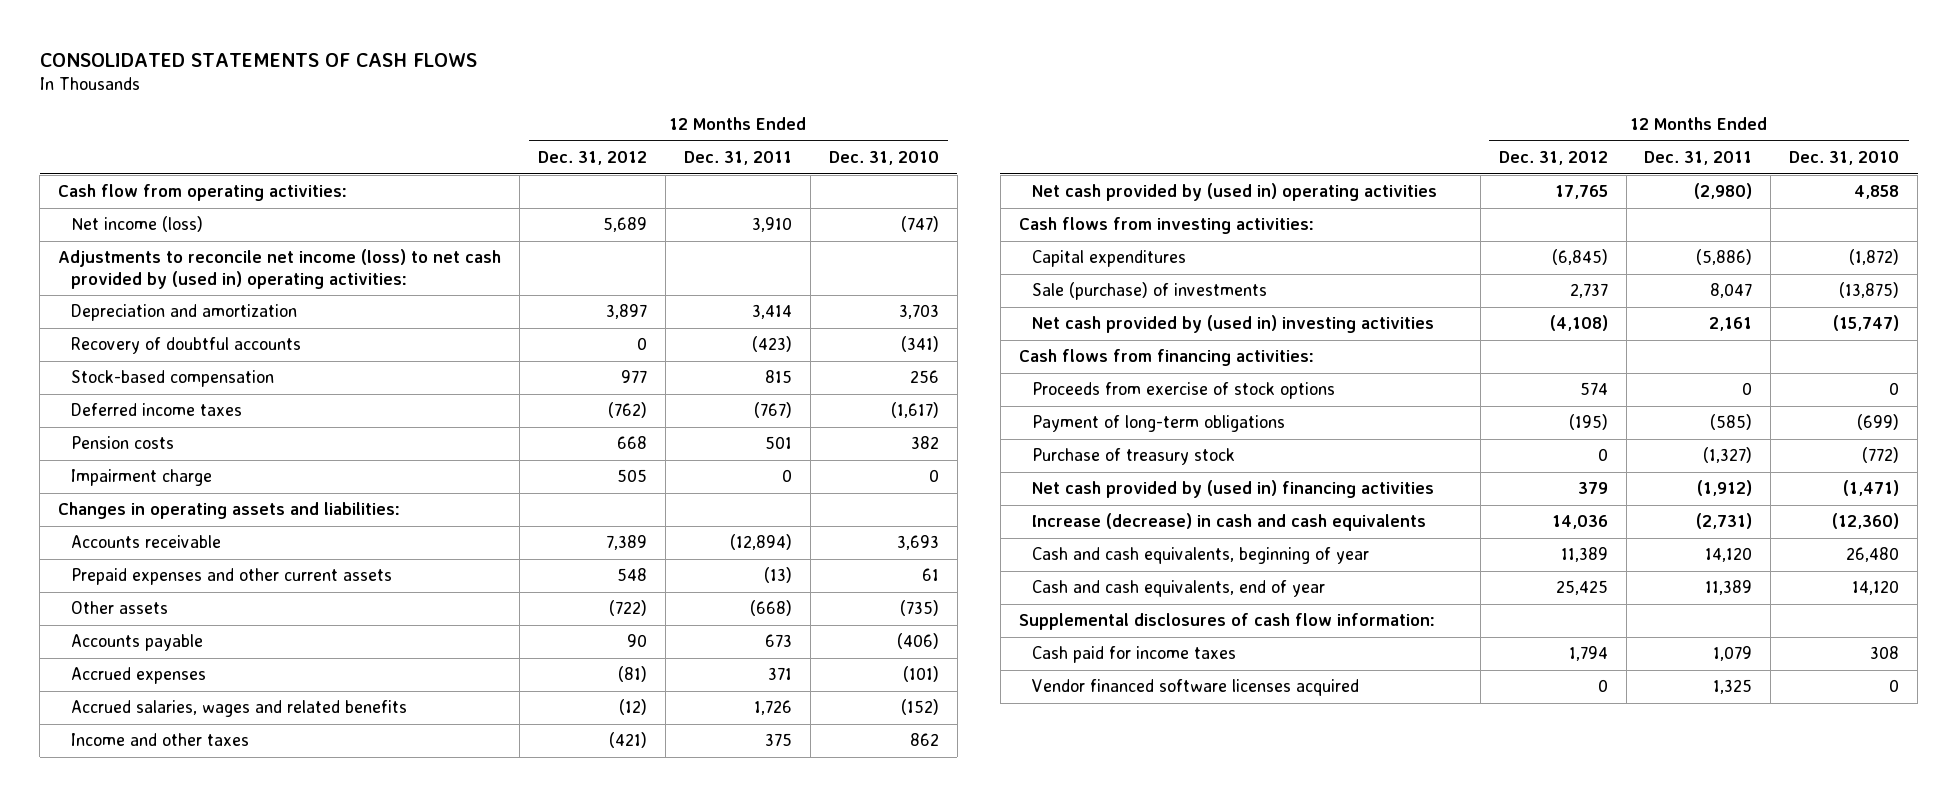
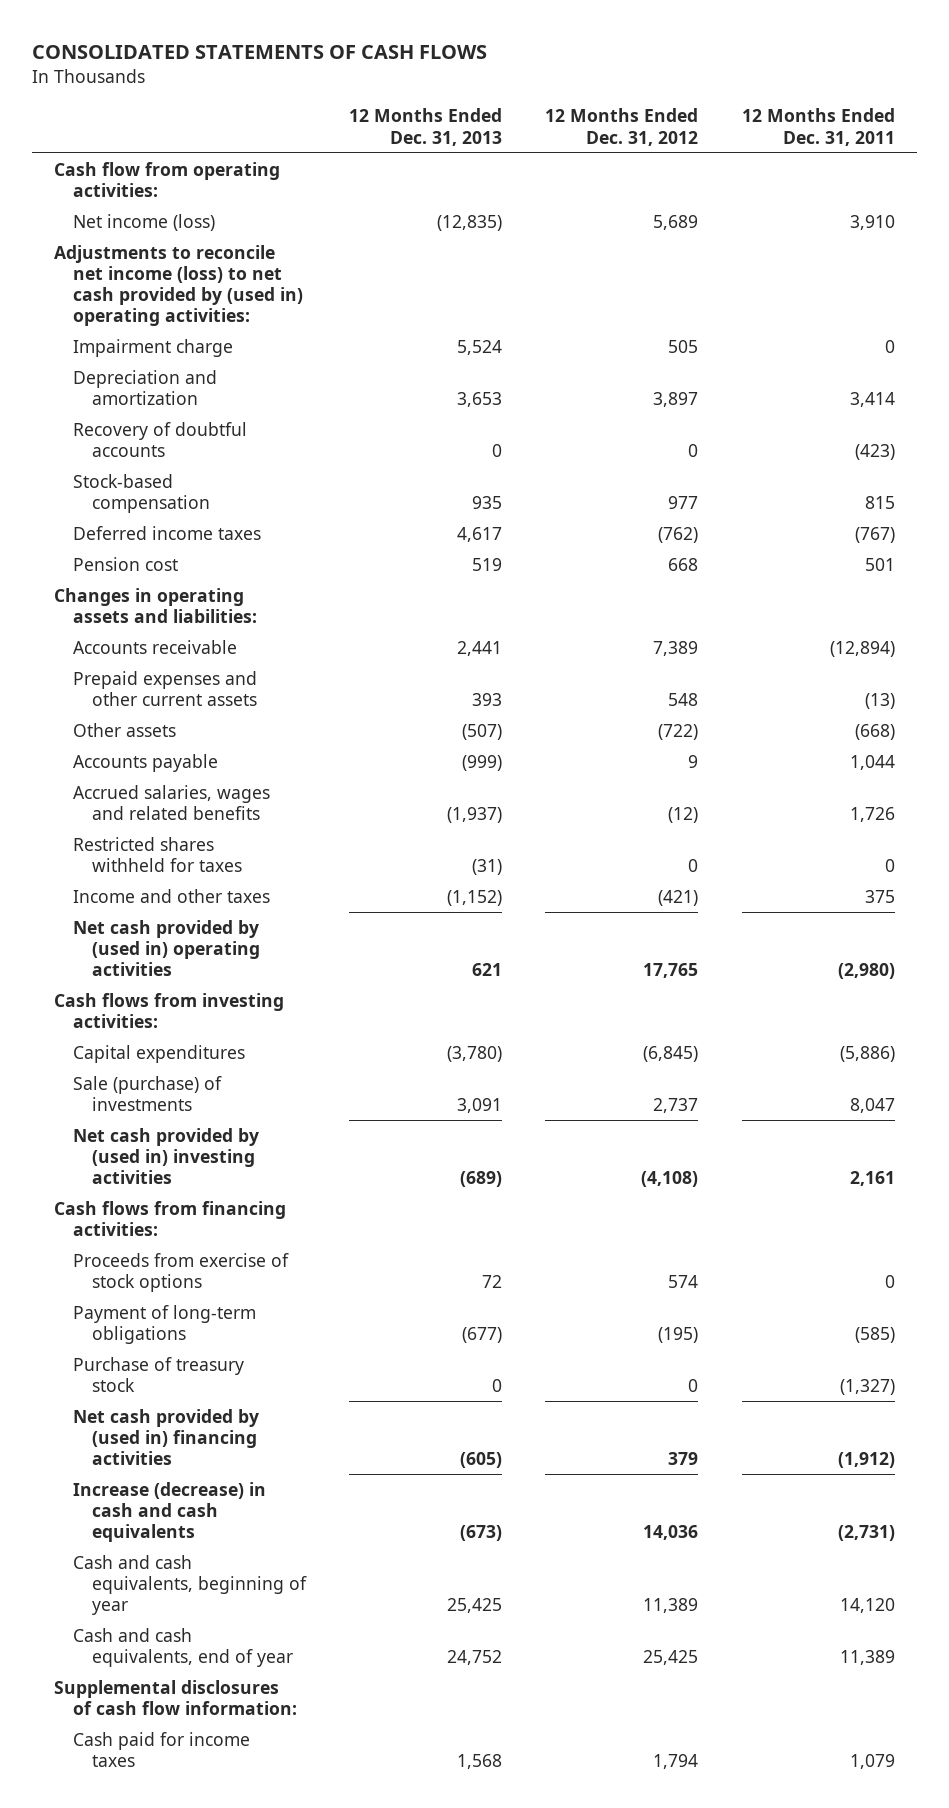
[828,150,939,165] Dec. 31, 2010 -> none
none -> [349,108,503,146] 12 Months Ended Dec. 31, 2013
[71,469,213,487] Impairment charge -> [72,338,233,357] Impairment charge
[71,436,175,450] Pension costs -> [72,556,178,571] Pension cost
[71,667,207,685] Accrued expenses -> none
[627,634,648,648] 90 -> [688,754,699,768] 9
[764,634,792,648] 673 -> [849,754,895,770] 1,044
none -> [72,836,242,872] Restricted shares withheld for taxes
[1032,679,1360,697] Vendor financed software licenses acquired -> none

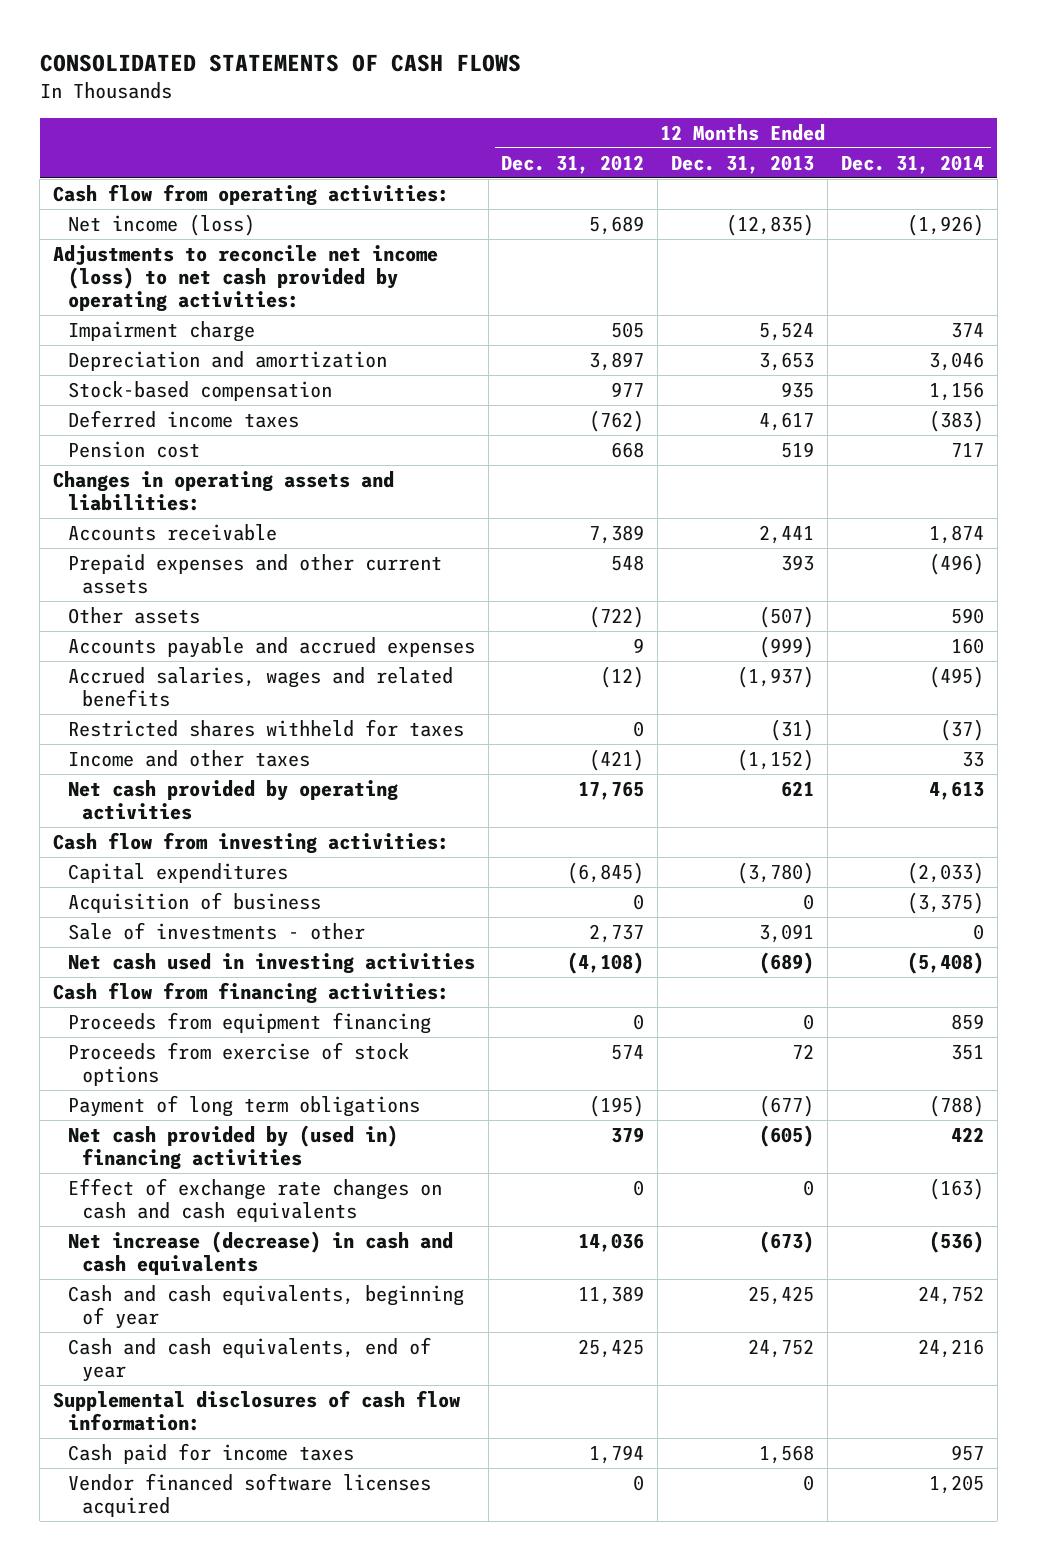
[741,108,895,146] 12 Months Ended Dec. 31, 2011 -> none
none -> [840,154,984,174] Dec. 31, 2014
[53,244,303,327] Adjustments to reconcile net income (loss) to net cash provided by (used in) operating activities: -> [53,245,439,313] Adjustments to reconcile net income (loss) to net cash provided by operating activities:
[72,421,247,457] Recovery of doubtful accounts -> none
[72,753,218,772] Accounts payable -> [67,637,475,659] Accounts payable and accrued expenses
[72,919,260,977] Net cash provided by (used in) operating activities -> [67,780,398,821] Net cash provided by operating activities
[53,992,284,1028] Cash flows from investing activities: -> [53,832,450,855] Cash flow from investing activities:
none -> [67,892,321,914] Acquisition of business
[72,1075,222,1111] Sale (purchase) of investments -> [67,922,365,941] Sale of investments - other
[72,1127,259,1185] Net cash provided by (used in) investing activities -> [67,953,475,975] Net cash used in investing activities
[53,1200,286,1236] Cash flows from financing activities: -> [53,982,450,1005] Cash flow from financing activities:
none -> [67,1012,431,1035] Proceeds from equipment financing
[72,1356,244,1392] Purchase of treasury stock -> none
[72,1304,256,1344] Payment of long-term obligations -> [67,1095,420,1118] Payment of long term obligations
none -> [67,1178,442,1223] Effect of exchange rate changes on cash and cash equivalents
[72,1481,266,1543] Increase (decrease) in cash and cash equivalents -> [67,1231,453,1276] Net increase (decrease) in cash and cash equivalents
none -> [67,1473,431,1518] Vendor financed software licenses acquired

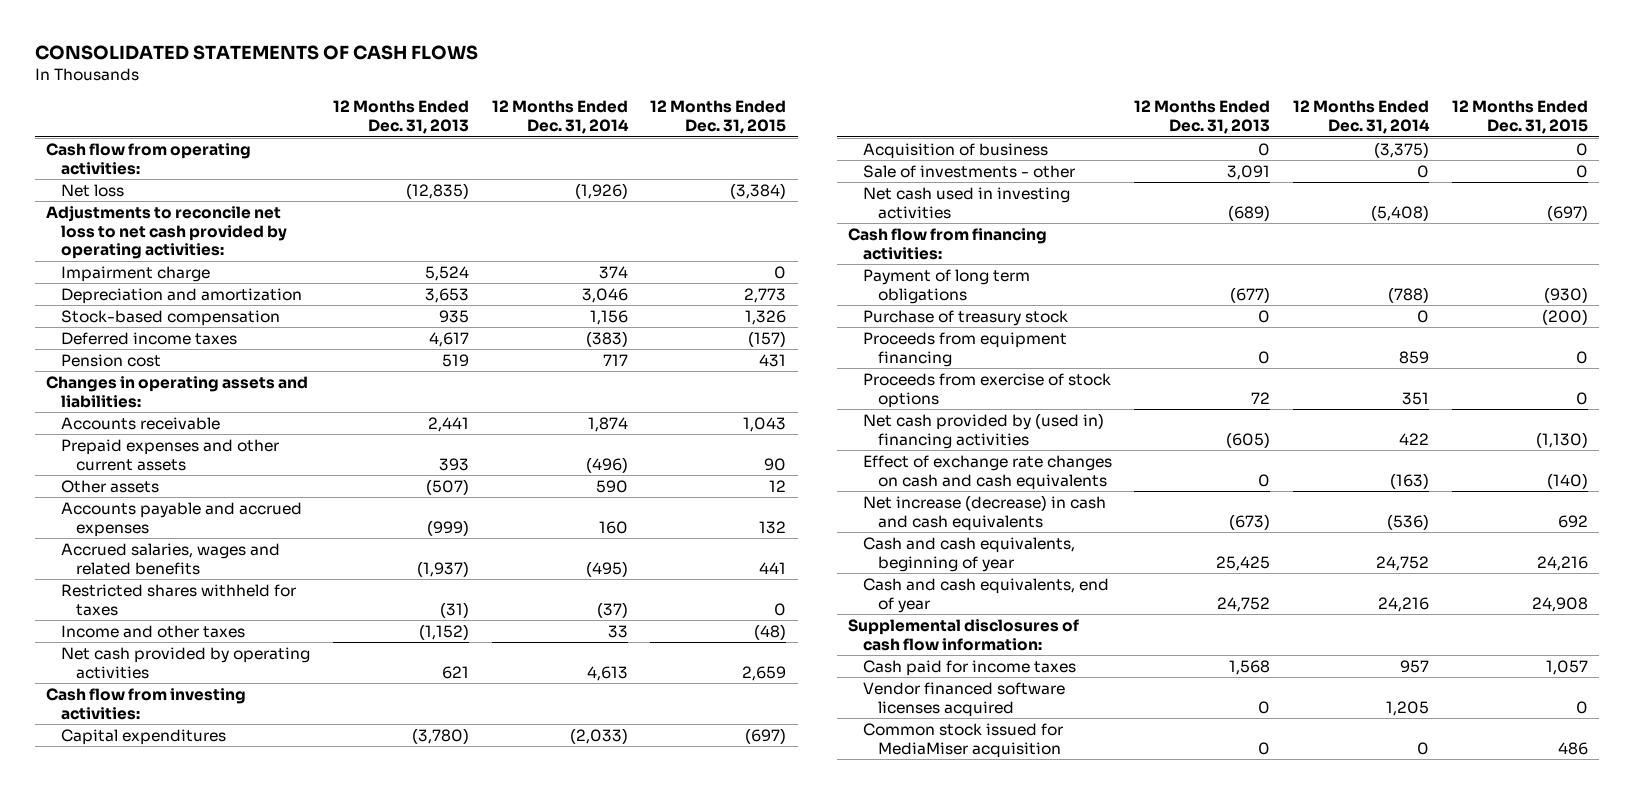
[501,154,645,174] Dec. 31, 2012 -> none
none -> [650,100,787,134] 12 Months Ended Dec. 31, 2015
[67,214,255,237] Net income (loss) -> [61,183,125,197] Net loss
[53,245,439,313] Adjustments to reconcile net income (loss) to net cash provided by operating activities: -> [46,205,288,260] Adjustments to reconcile net loss to net cash provided by operating activities:
[67,1095,420,1118] Payment of long term obligations -> [862,268,1030,304] Payment of long term obligations
none -> [862,309,1068,326] Purchase of treasury stock
none -> [862,722,1063,758] Common stock issued for MediaMiser acquisition

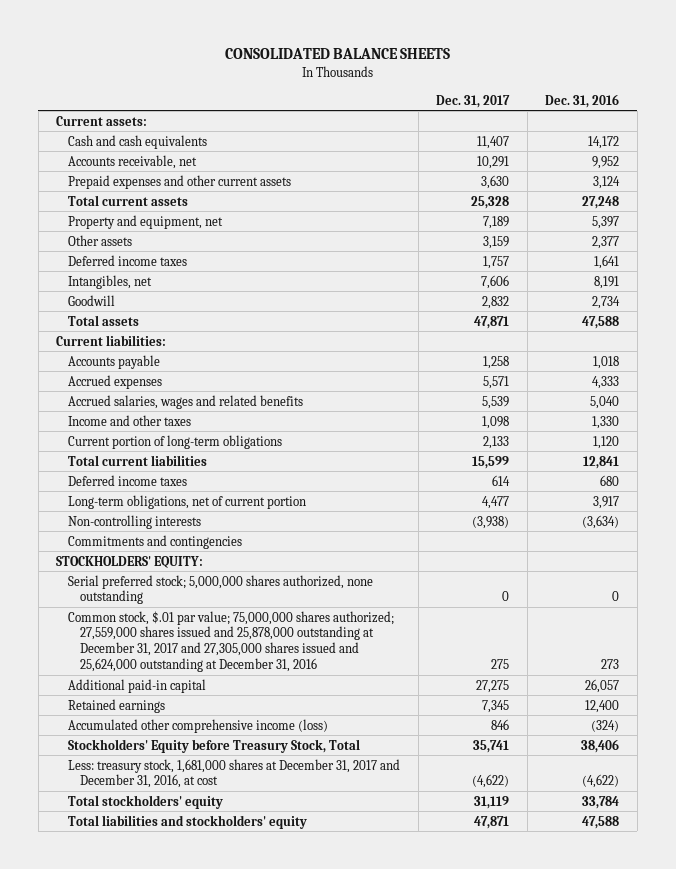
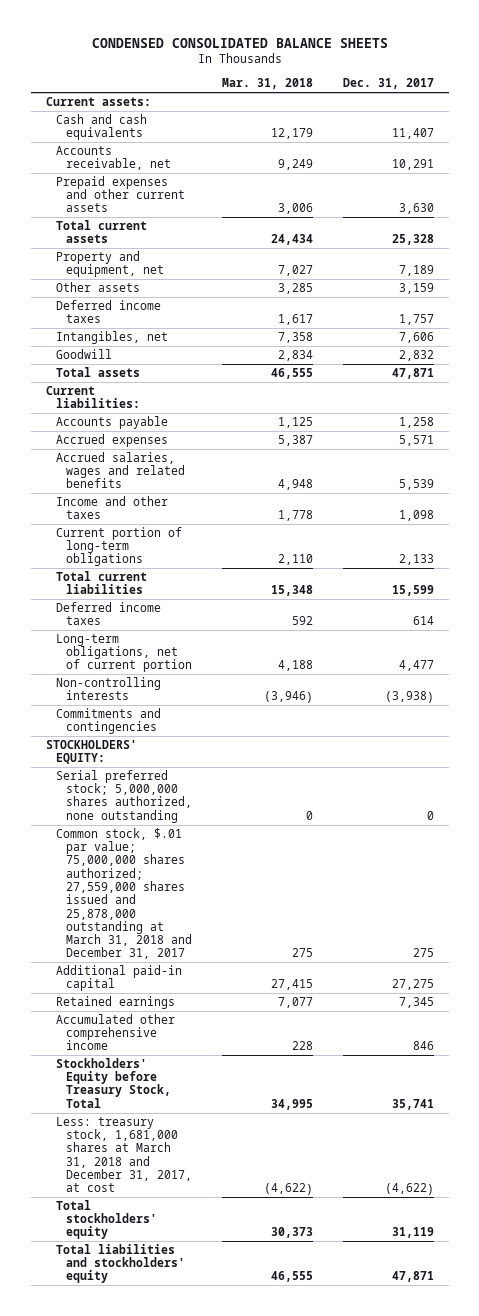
[224,47,450,59] CONSOLIDATED BALANCE SHEETS -> [91,38,388,49] CONDENSED CONSOLIDATED BALANCE SHEETS
[545,93,620,108] Dec. 31, 2016 -> none
none -> [221,78,313,90] Mar. 31, 2018
[68,610,395,673] Common stock, $.01 par value; 75,000,000 shares authorized; 27,559,000 shares issued and 25,878,000 outstanding at December 31, 2017 and 27,305,000 shares issued and 25,624,000 outstanding at December 31, 2016 -> [55,827,192,960] Common stock, $.01 par value; 75,000,000 shares authorized; 27,559,000 shares issued and 25,878,000 outstanding at March 31, 2018 and December 31, 2017
[68,718,329,733] Accumulated other comprehensive income (loss) -> [55,1013,175,1051] Accumulated other comprehensive income
[68,758,401,789] Less: treasury stock, 1,681,000 shares at December 31, 2017 and December 31, 2016, at cost -> [55,1116,192,1193] Less: treasury stock, 1,681,000 shares at March 31, 2018 and December 31, 2017, at cost

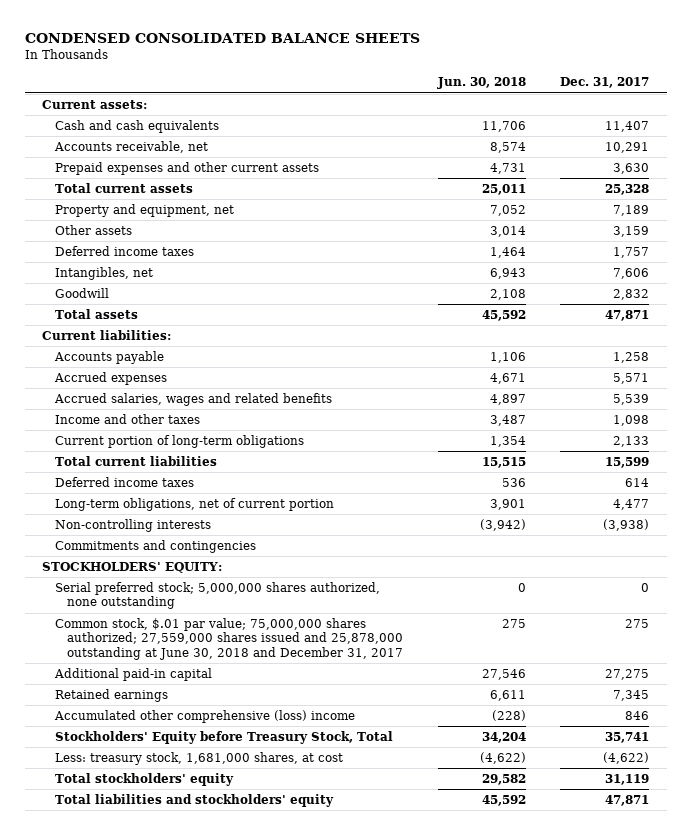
[221,78,313,90] Mar. 31, 2018 -> none
none -> [436,77,526,90] Jun. 30, 2018
[55,827,192,960] Common stock, $.01 par value; 75,000,000 shares authorized; 27,559,000 shares issued and 25,878,000 outstanding at March 31, 2018 and December 31, 2017 -> [54,618,403,660] Common stock, $.01 par value; 75,000,000 shares authorized; 27,559,000 shares issued and 25,878,000 outstanding at June 30, 2018 and December 31, 2017
[55,1013,175,1051] Accumulated other comprehensive income -> [53,710,355,724] Accumulated other comprehensive (loss) income
[55,1116,192,1193] Less: treasury stock, 1,681,000 shares at March 31, 2018 and December 31, 2017, at cost -> [54,752,343,766] Less: treasury stock, 1,681,000 shares, at cost

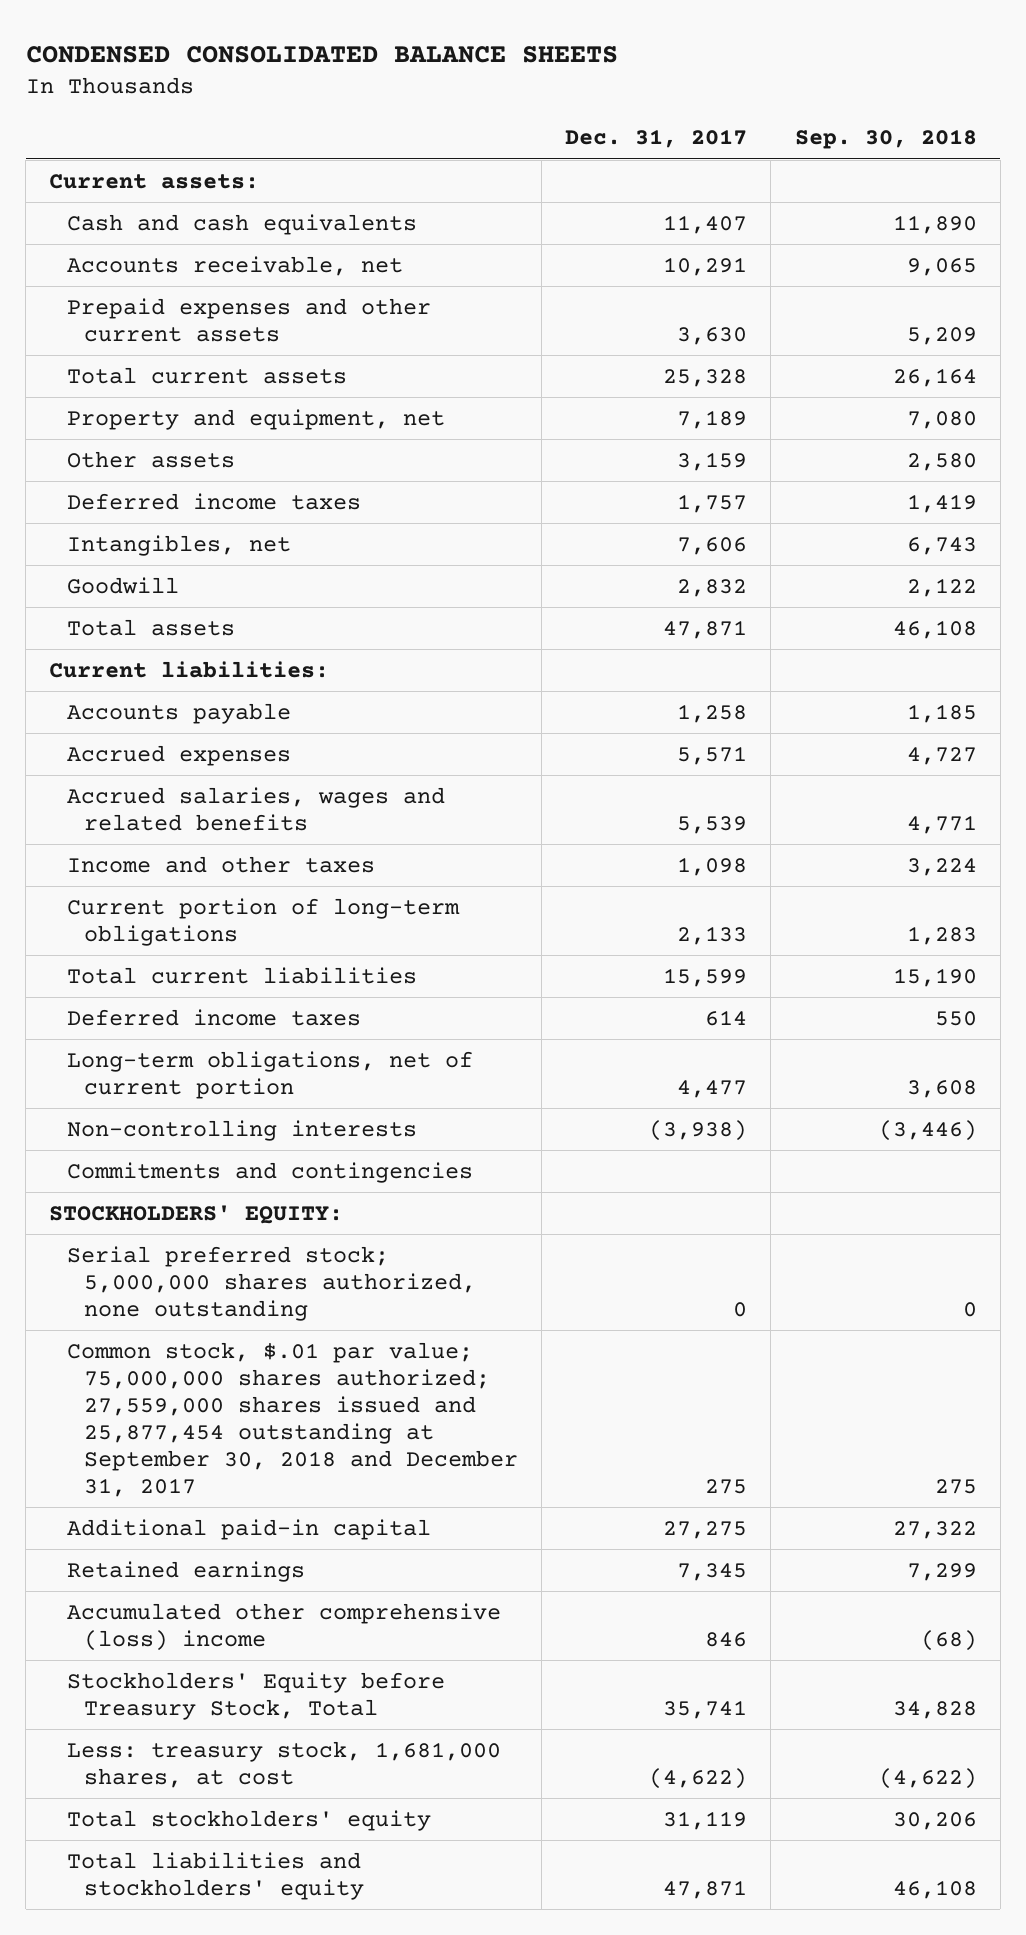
[436,77,526,90] Jun. 30, 2018 -> none
none -> [794,129,977,150] Sep. 30, 2018
[54,618,403,660] Common stock, $.01 par value; 75,000,000 shares authorized; 27,559,000 shares issued and 25,878,000 outstanding at June 30, 2018 and December 31, 2017 -> [66,1341,518,1497] Common stock, $.01 par value; 75,000,000 shares authorized; 27,559,000 shares issued and 25,877,454 outstanding at September 30, 2018 and December 31, 2017

